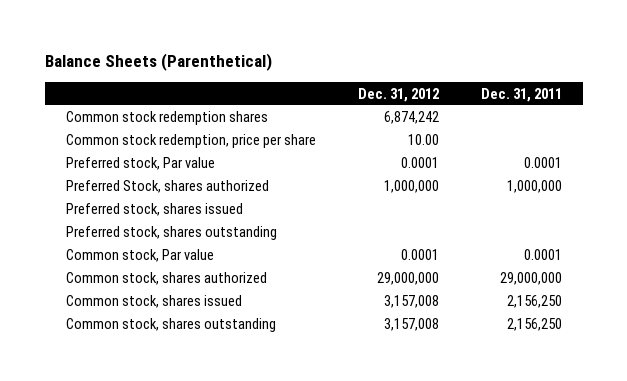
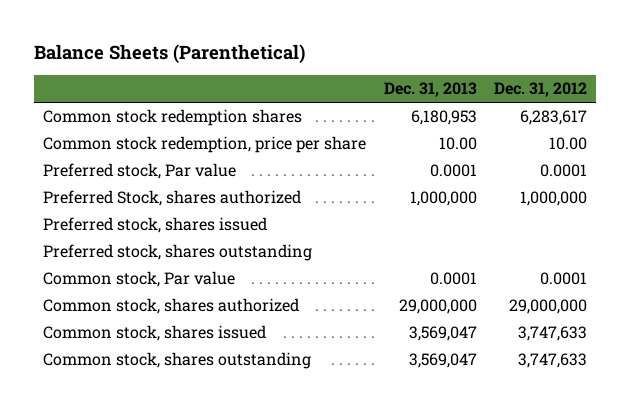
[480,87,562,102] Dec. 31, 2011 -> none
none -> [383,82,477,98] Dec. 31, 2013
[383,111,439,125] 6,874,242 -> [520,110,588,126] 6,283,617
[383,295,439,309] 3,157,008 -> [518,326,588,342] 3,747,633
[383,318,439,332] 3,157,008 -> [518,353,588,369] 3,747,633

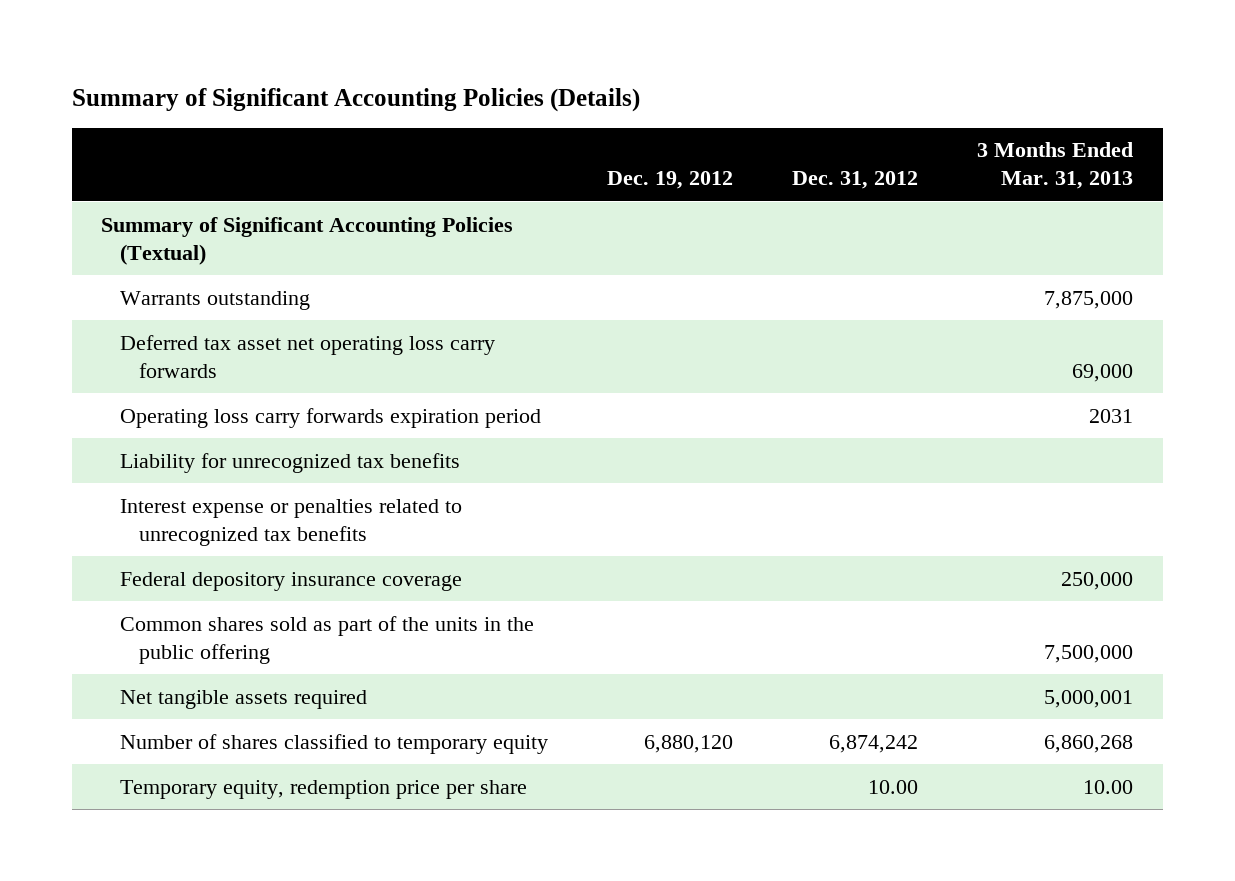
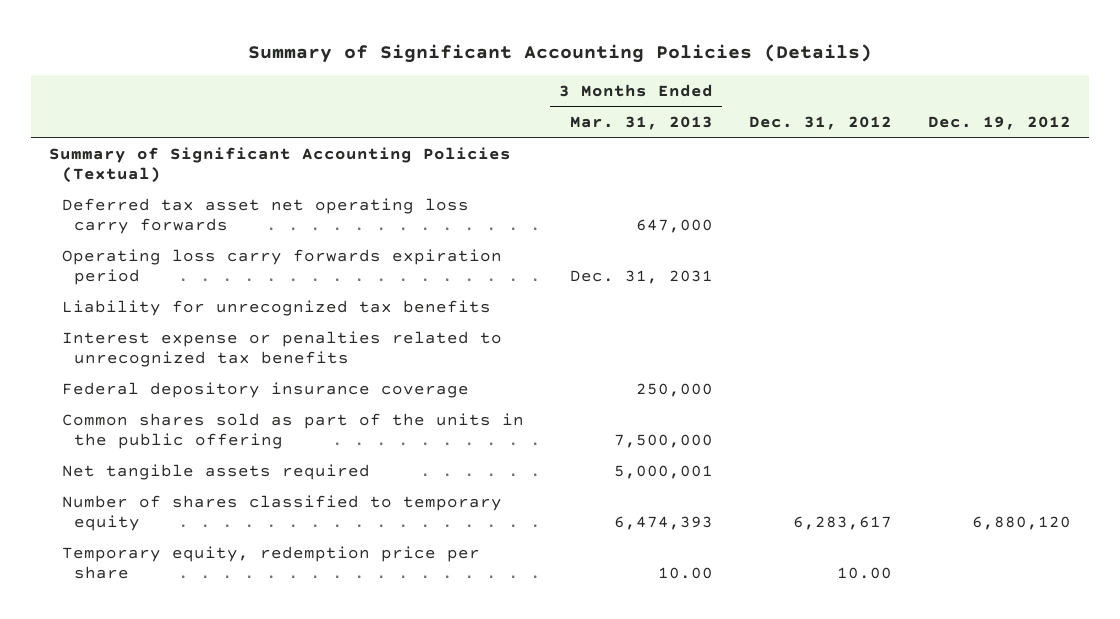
[120,290,311,310] Warrants outstanding -> none
[1072,363,1134,382] 69,000 -> [636,218,714,233] 647,000
[1089,408,1134,423] 2031 -> [570,269,714,284] Dec. 31, 2031
[829,734,919,753] 6,874,242 -> [793,515,893,530] 6,283,617
[1044,734,1134,753] 6,860,268 -> [614,515,714,530] 6,474,393

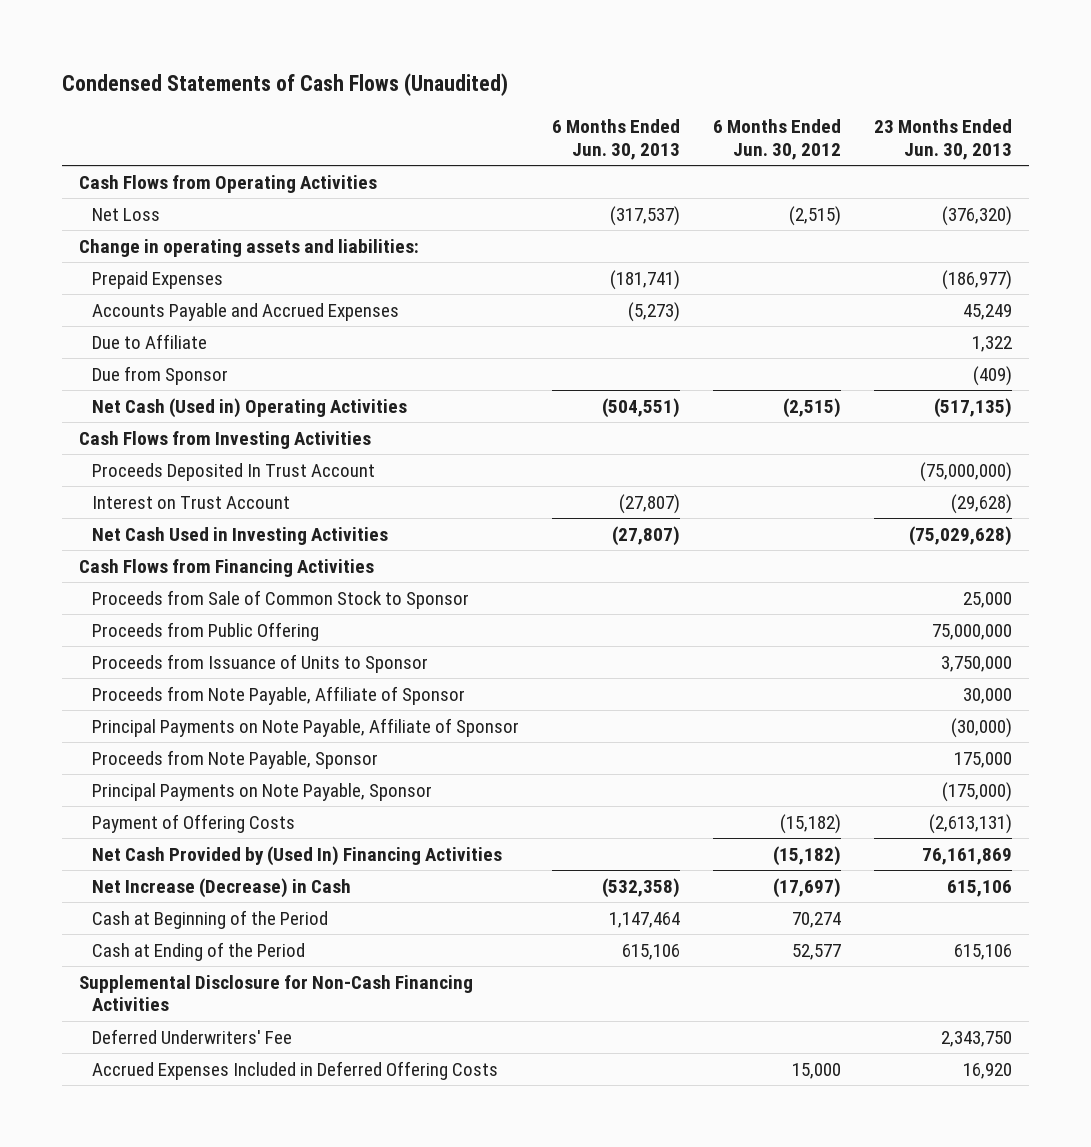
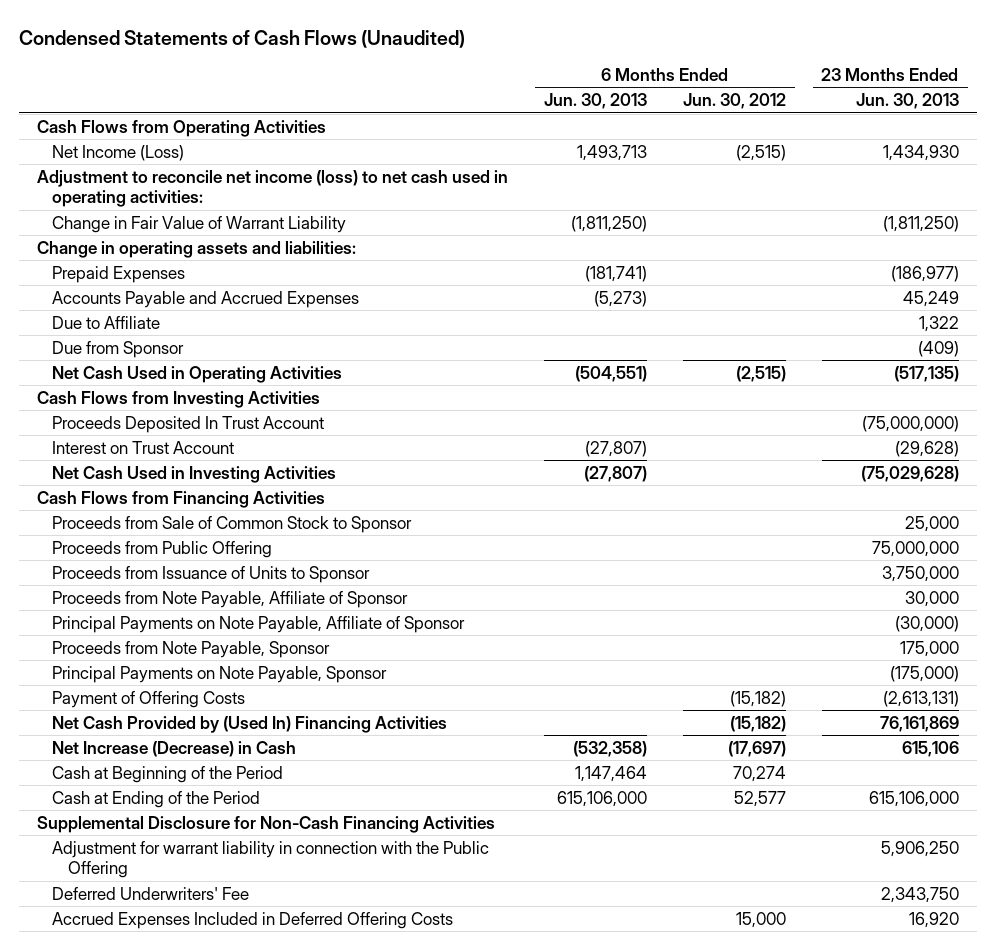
[92,207,161,221] Net Loss -> [52,144,185,161] Net Income (Loss)
[610,205,681,226] (317,537) -> [576,144,647,161] 1,493,713
[942,205,1013,226] (376,320) -> [882,144,959,161] 1,434,930
none -> [36,169,508,208] Adjustment to reconcile net income (loss) to net cash used in operating activities:
none -> [52,215,347,233] Change in Fair Value of Warrant Liability
[92,397,408,418] Net Cash (Used in) Operating Activities -> [52,365,343,383] Net Cash Used in Operating Activities
[622,943,681,960] 615,106 -> [556,790,647,807] 615,106,000
[954,943,1013,960] 615,106 -> [868,790,959,807] 615,106,000
none -> [52,840,490,879] Adjustment for warrant liability in connection with the Public Offering

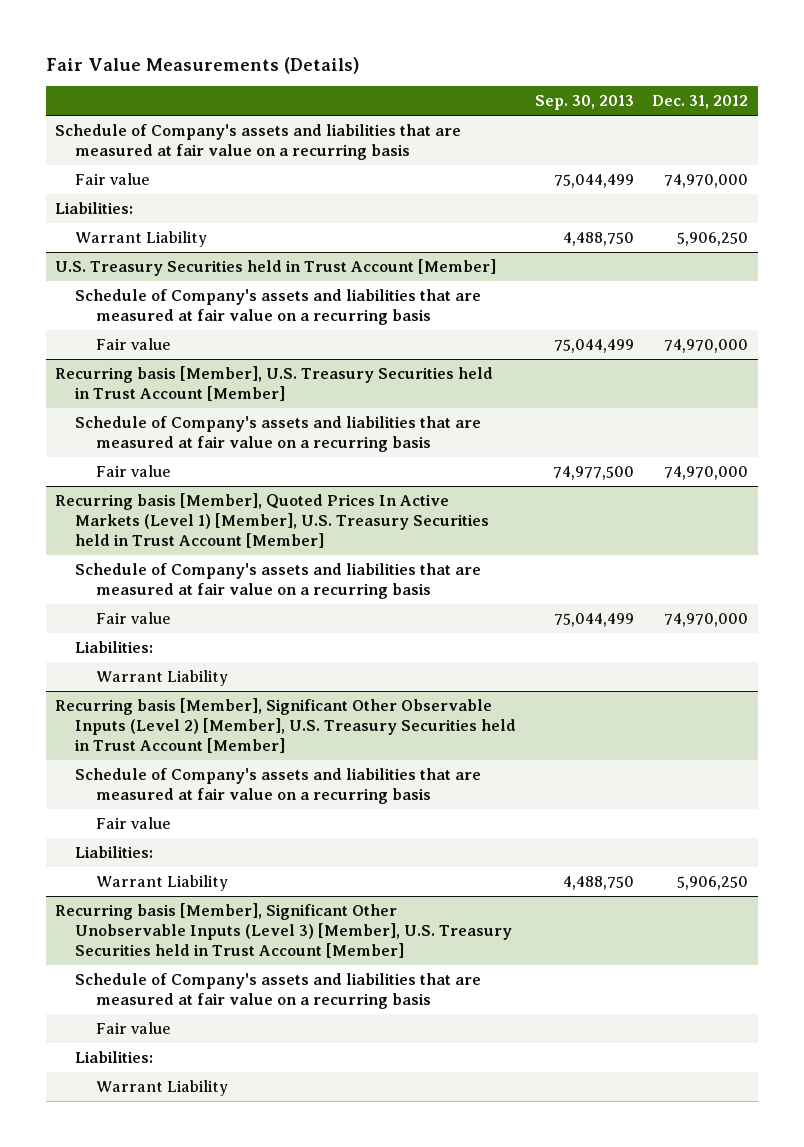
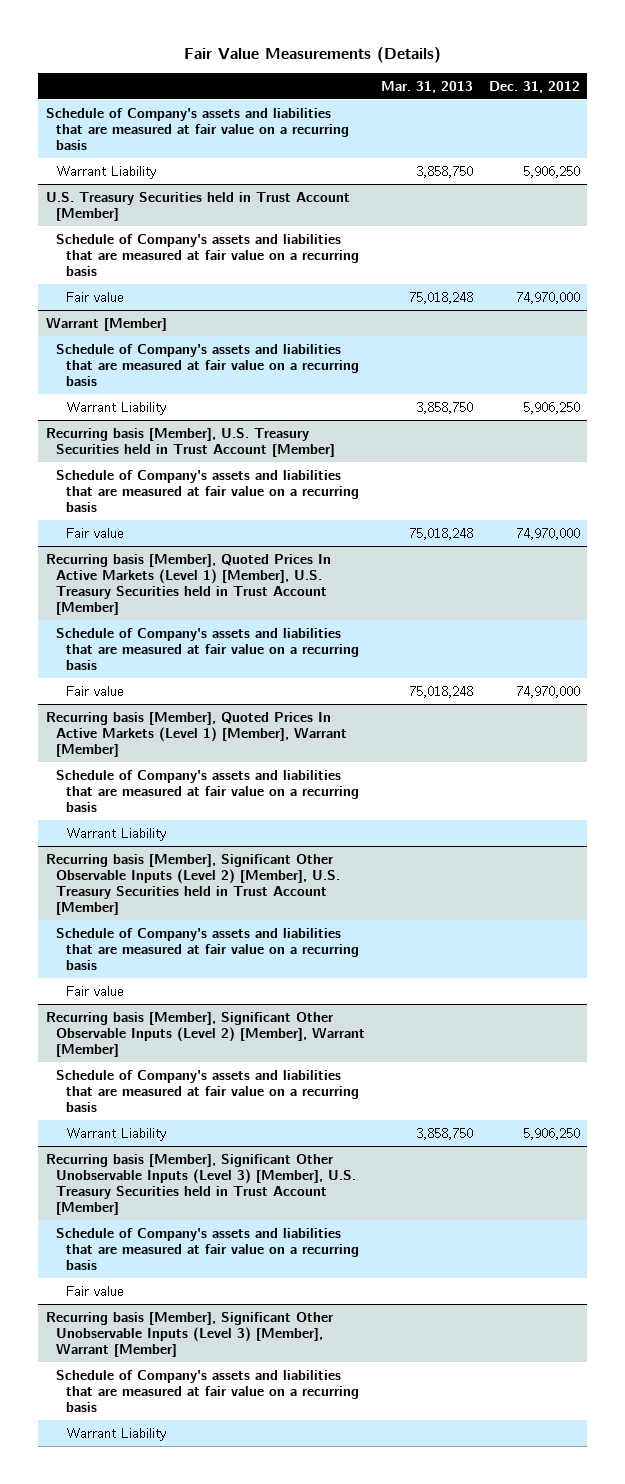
[534,95,634,111] Sep. 30, 2013 -> none
none -> [380,80,473,93] Mar. 31, 2013
[75,172,151,185] Fair value -> none
[55,201,134,214] Liabilities: -> none
none -> [45,316,167,331] Warrant [Member]
none -> [56,343,360,386] Schedule of Company's assets and liabilities that are measured at fair value on a recurring basis
none -> [66,401,167,415] Warrant Liability
[75,640,154,653] Liabilities: -> none
none -> [45,711,348,757] Recurring basis [Member], Quoted Prices In Active Markets (Level 1) [Member], Warrant [Member]
none -> [56,769,360,812] Schedule of Company's assets and liabilities that are measured at fair value on a recurring basis
[75,845,154,858] Liabilities: -> none
none -> [45,1011,366,1057] Recurring basis [Member], Significant Other Observable Inputs (Level 2) [Member], Warrant [Member]
none -> [56,1069,360,1112] Schedule of Company's assets and liabilities that are measured at fair value on a recurring basis
[75,1050,154,1063] Liabilities: -> none
none -> [45,1311,333,1357] Recurring basis [Member], Significant Other Unobservable Inputs (Level 3) [Member], Warrant [Member]
none -> [56,1369,360,1412] Schedule of Company's assets and liabilities that are measured at fair value on a recurring basis

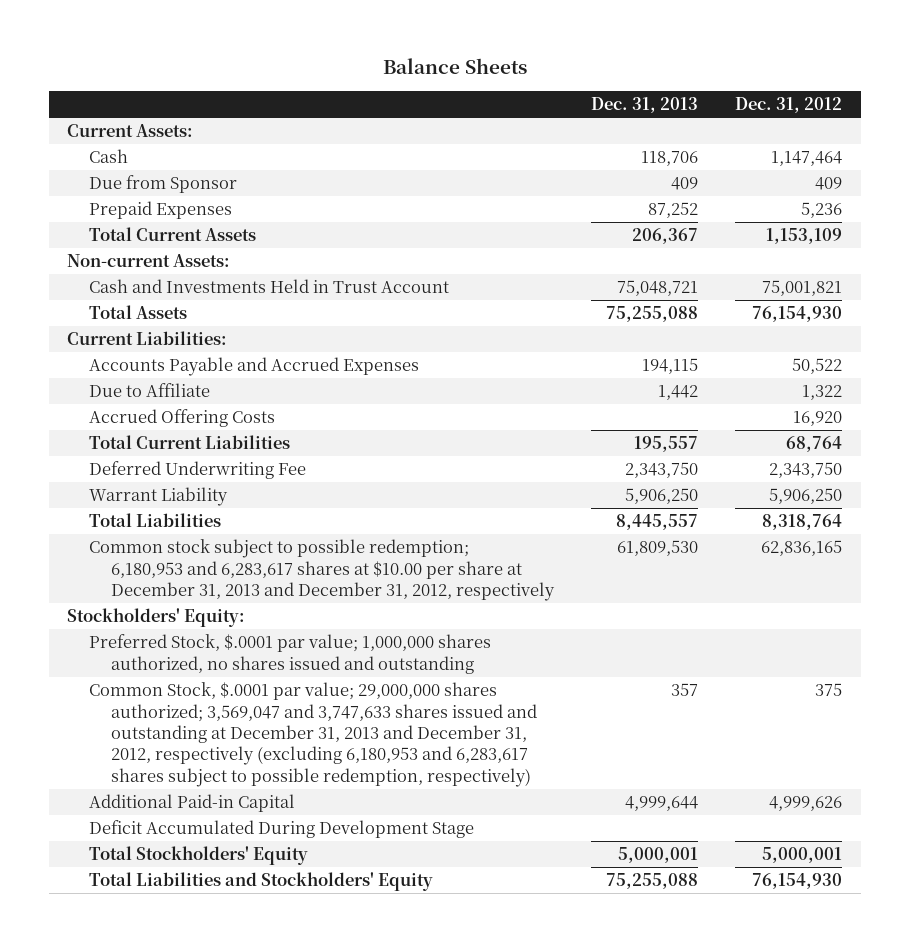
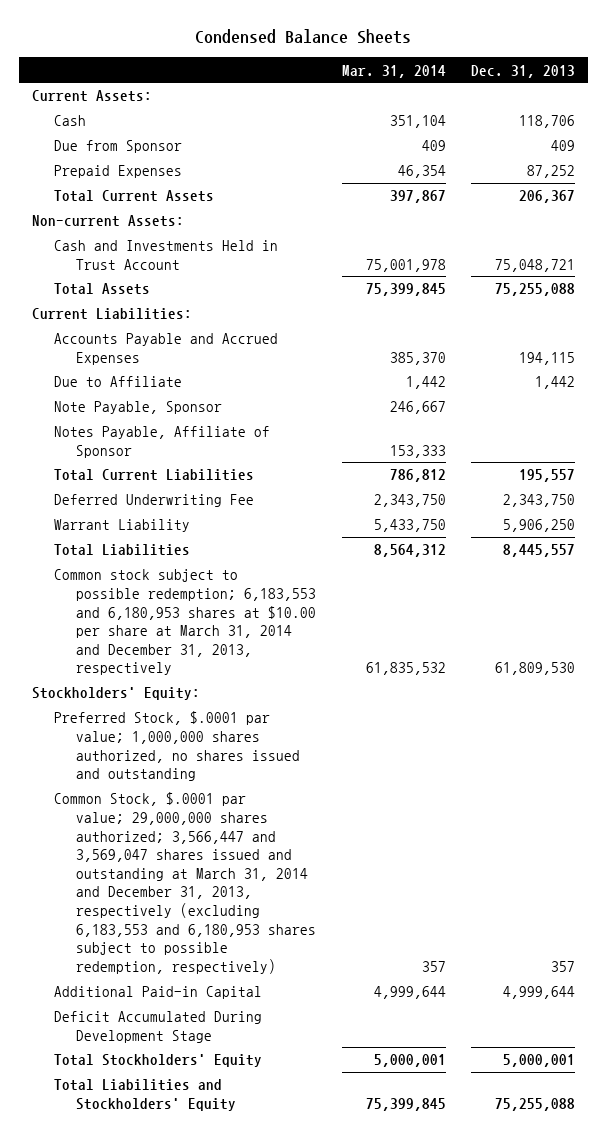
[382,58,527,75] Balance Sheets -> [195,29,412,45] Condensed Balance Sheets
[735,97,843,114] Dec. 31, 2012 -> none
none -> [341,64,446,78] Mar. 31, 2014
[89,409,276,428] Accrued Offering Costs -> none
none -> [53,401,222,415] Note Payable, Sponsor
none -> [53,426,270,458] Notes Payable, Affiliate of Sponsor
[89,539,556,601] Common stock subject to possible redemption; 6,180,953 and 6,283,617 shares at $10.00 per share at December 31, 2013 and December 31, 2012, respectively -> [53,569,316,676] Common stock subject to possible redemption; 6,183,553 and 6,180,953 shares at $10.00 per share at March 31, 2014 and December 31, 2013, respectively
[89,682,538,787] Common Stock, $.0001 par value; 29,000,000 shares authorized; 3,569,047 and 3,747,633 shares issued and outstanding at December 31, 2013 and December 31, 2012, respectively (excluding 6,180,953 and 6,283,617 shares subject to possible redemption, respectively) -> [53,792,316,975] Common Stock, $.0001 par value; 29,000,000 shares authorized; 3,566,447 and 3,569,047 shares issued and outstanding at March 31, 2014 and December 31, 2013, respectively (excluding 6,183,553 and 6,180,953 shares subject to possible redemption, respectively)

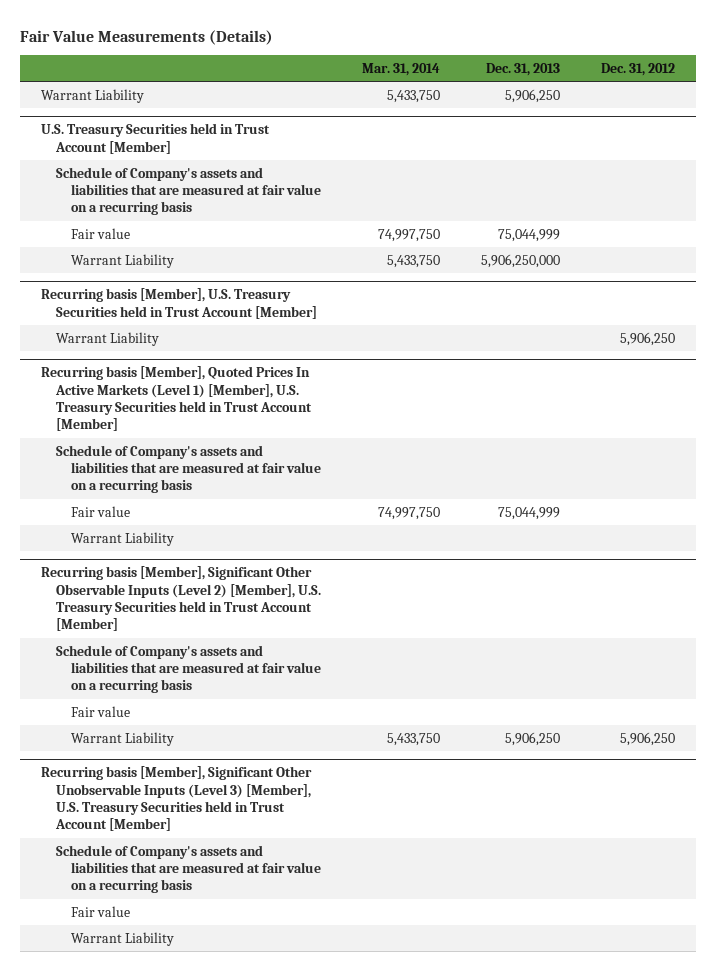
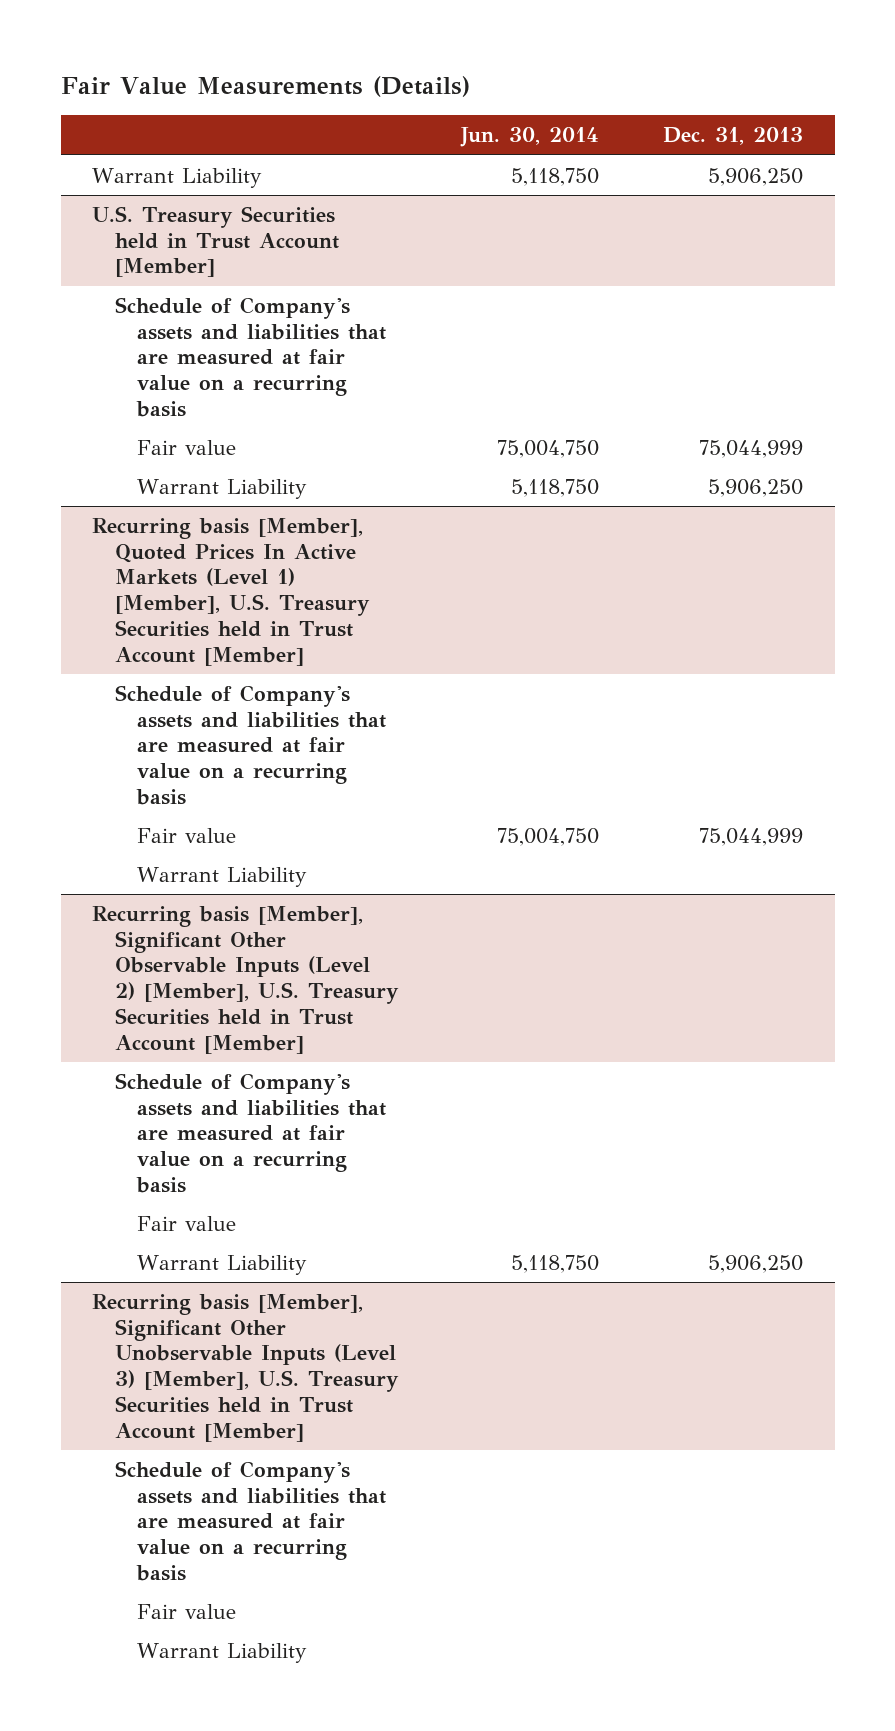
[362,63,441,77] Mar. 31, 2014 -> none
[601,63,676,77] Dec. 31, 2012 -> none
none -> [460,127,600,148] Jun. 30, 2014
[40,288,318,319] Recurring basis [Member], U.S. Treasury Securities held in Trust Account [Member] -> none
[56,331,160,346] Warrant Liability -> none
[481,253,561,268] 5,906,250,000 -> [707,479,803,498] 5,906,250

